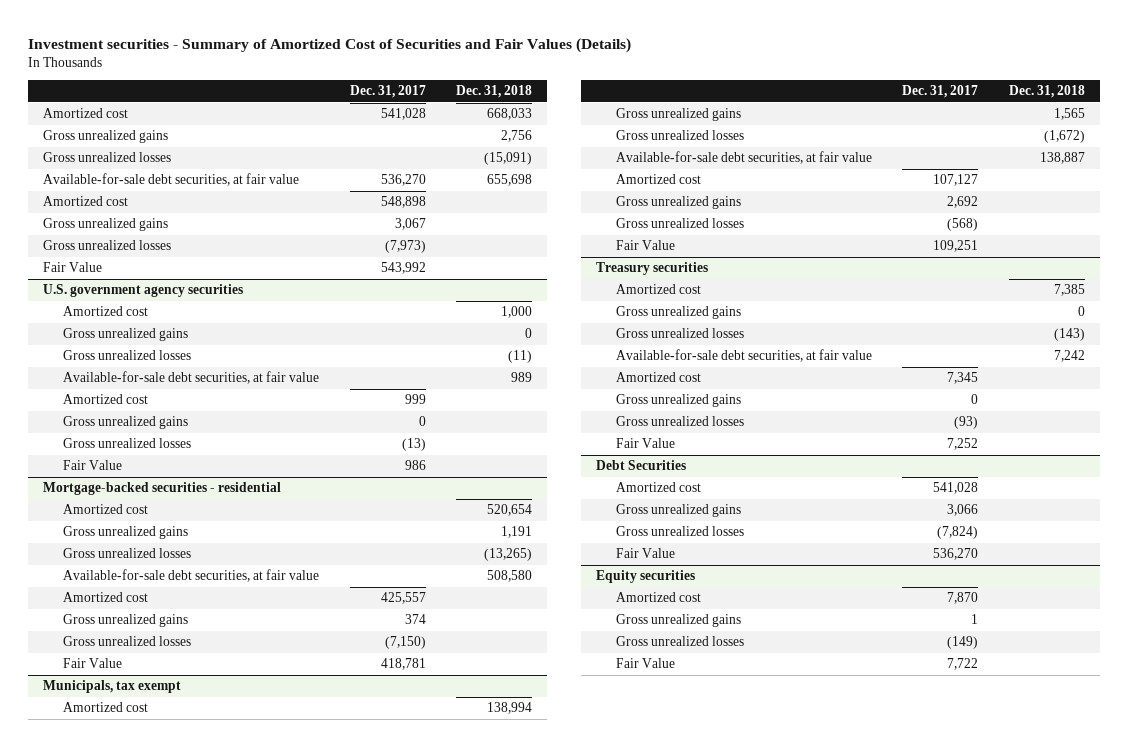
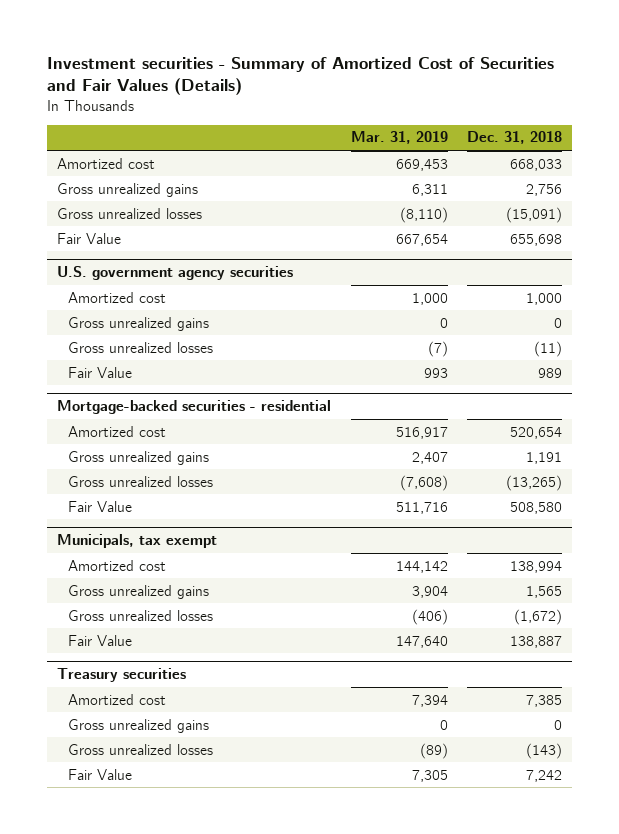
[349,85,426,99] Dec. 31, 2017 -> none
none -> [350,131,448,145] Mar. 31, 2019
[43,196,129,207] Amortized cost -> none
[43,218,169,232] Gross unrealized gains -> none
[43,240,172,251] Gross unrealized losses -> none
[43,262,103,273] Fair Value -> none
[43,173,300,187] Available-for-sale debt securities, at fair value -> [56,232,121,244] Fair Value
[63,394,149,405] Amortized cost -> none
[63,416,189,430] Gross unrealized gains -> none
[63,438,192,449] Gross unrealized losses -> none
[63,460,123,471] Fair Value -> none
[63,371,320,385] Available-for-sale debt securities, at fair value -> [67,366,132,378] Fair Value
[63,592,149,603] Amortized cost -> none
[63,614,189,628] Gross unrealized gains -> none
[63,636,192,647] Gross unrealized losses -> none
[63,658,123,669] Fair Value -> none
[63,569,320,583] Available-for-sale debt securities, at fair value -> [67,500,132,512] Fair Value
[615,174,701,185] Amortized cost -> none
[615,196,741,210] Gross unrealized gains -> none
[615,218,744,229] Gross unrealized losses -> none
[615,240,675,251] Fair Value -> none
[615,151,872,165] Available-for-sale debt securities, at fair value -> [67,634,132,646] Fair Value
[615,372,701,383] Amortized cost -> none
[615,394,741,408] Gross unrealized gains -> none
[615,416,744,427] Gross unrealized losses -> none
[615,438,675,449] Fair Value -> none
[596,460,687,471] Debt Securities -> none
[615,482,701,493] Amortized cost -> none
[615,504,741,518] Gross unrealized gains -> none
[615,526,744,537] Gross unrealized losses -> none
[615,548,675,559] Fair Value -> none
[596,570,696,584] Equity securities -> none
[615,592,701,603] Amortized cost -> none
[615,614,741,628] Gross unrealized gains -> none
[615,636,744,647] Gross unrealized losses -> none
[615,658,675,669] Fair Value -> none
[615,349,872,363] Available-for-sale debt securities, at fair value -> [67,768,132,780] Fair Value

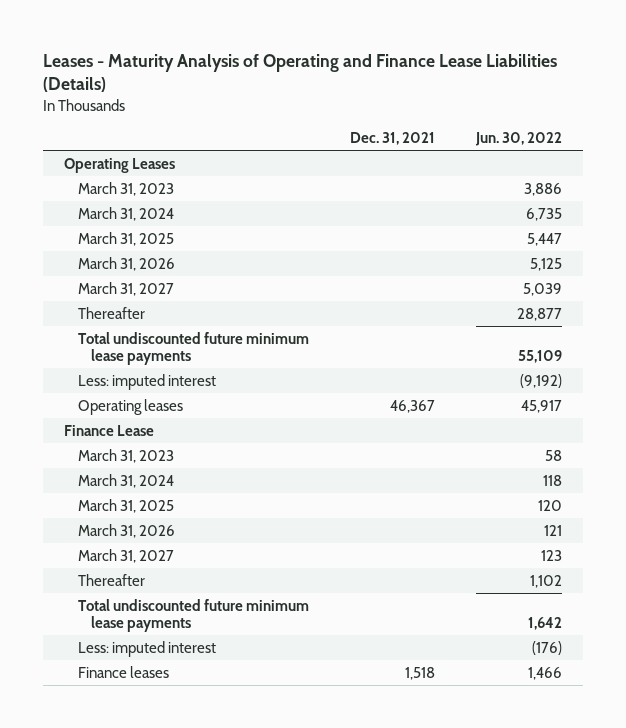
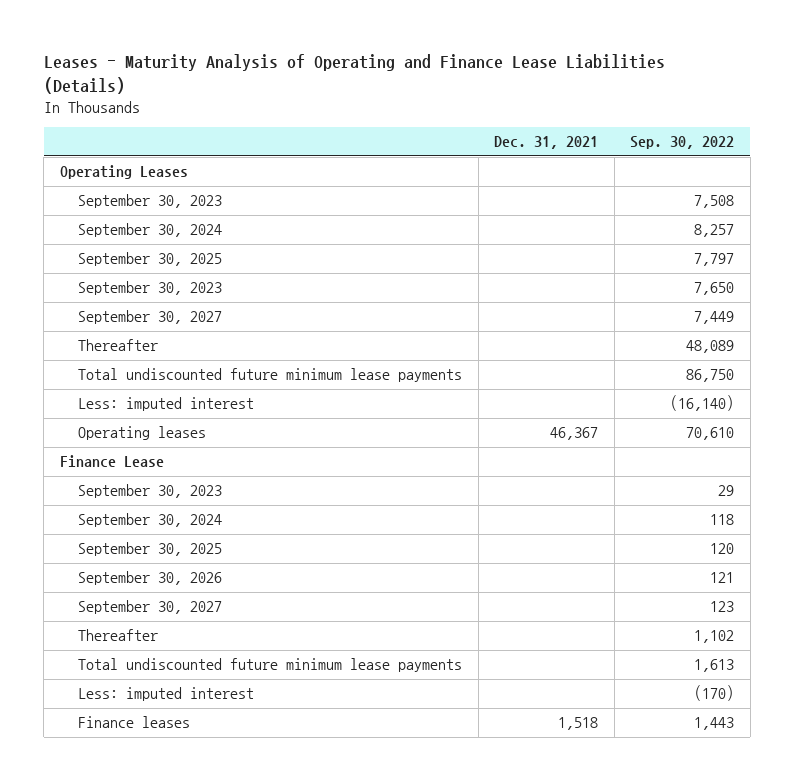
[475,132,563,147] Jun. 30, 2022 -> none
none -> [630,136,735,150] Sep. 30, 2022
[77,181,174,196] March 31, 2023 -> [78,194,223,209] September 30, 2023
[77,206,174,221] March 31, 2024 -> [78,223,223,238] September 30, 2024
[77,231,174,246] March 31, 2025 -> [78,252,223,267] September 30, 2025
[77,256,175,271] March 31, 2026 -> [78,281,223,296] September 30, 2023
[77,281,174,296] March 31, 2027 -> [78,310,223,325] September 30, 2027
[77,448,174,463] March 31, 2023 -> [78,484,223,499] September 30, 2023
[77,473,174,488] March 31, 2024 -> [78,513,223,528] September 30, 2024
[77,498,174,513] March 31, 2025 -> [78,542,223,557] September 30, 2025
[77,523,175,538] March 31, 2026 -> [78,571,223,586] September 30, 2026
[77,548,174,563] March 31, 2027 -> [78,600,223,615] September 30, 2027

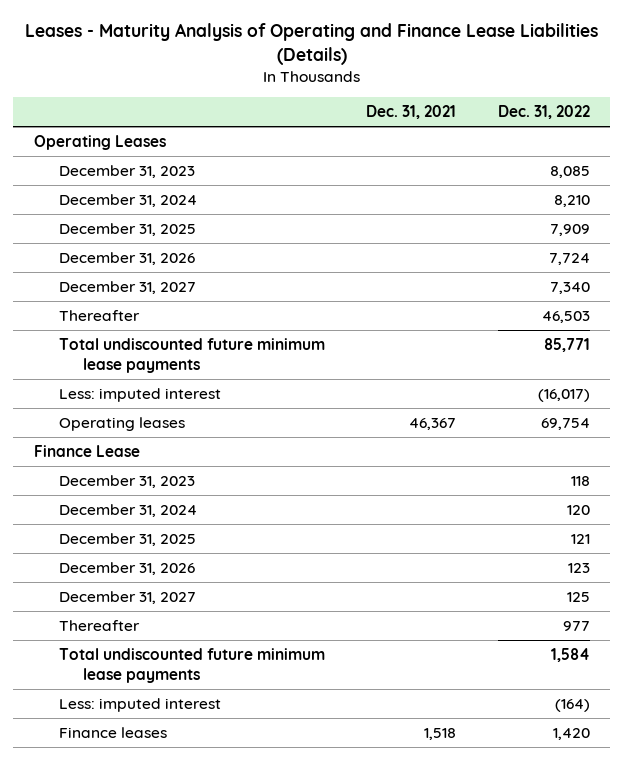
[630,136,735,150] Sep. 30, 2022 -> none
none -> [497,105,590,120] Dec. 31, 2022
[78,194,223,209] September 30, 2023 -> [58,164,195,178] December 31, 2023
[78,223,223,238] September 30, 2024 -> [58,193,197,207] December 31, 2024
[78,252,223,267] September 30, 2025 -> [58,222,196,236] December 31, 2025
[78,281,223,296] September 30, 2023 -> [58,251,195,265] December 31, 2026
[78,310,223,325] September 30, 2027 -> [58,280,196,294] December 31, 2027
[78,484,223,499] September 30, 2023 -> [58,474,195,488] December 31, 2023
[78,513,223,528] September 30, 2024 -> [58,503,197,517] December 31, 2024
[78,542,223,557] September 30, 2025 -> [58,532,196,546] December 31, 2025
[78,571,223,586] September 30, 2026 -> [58,561,195,575] December 31, 2026
[78,600,223,615] September 30, 2027 -> [58,590,196,604] December 31, 2027

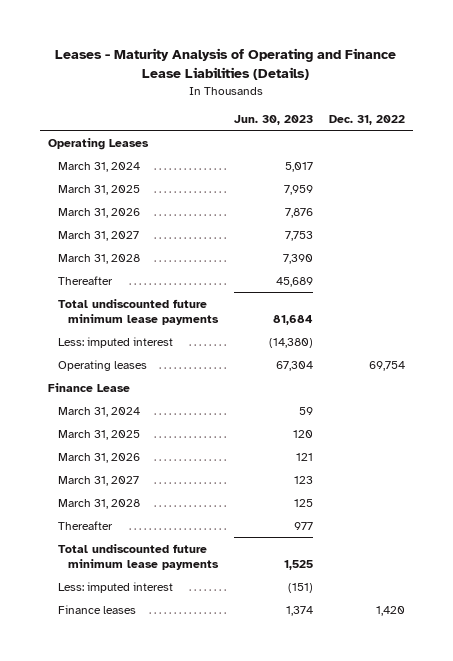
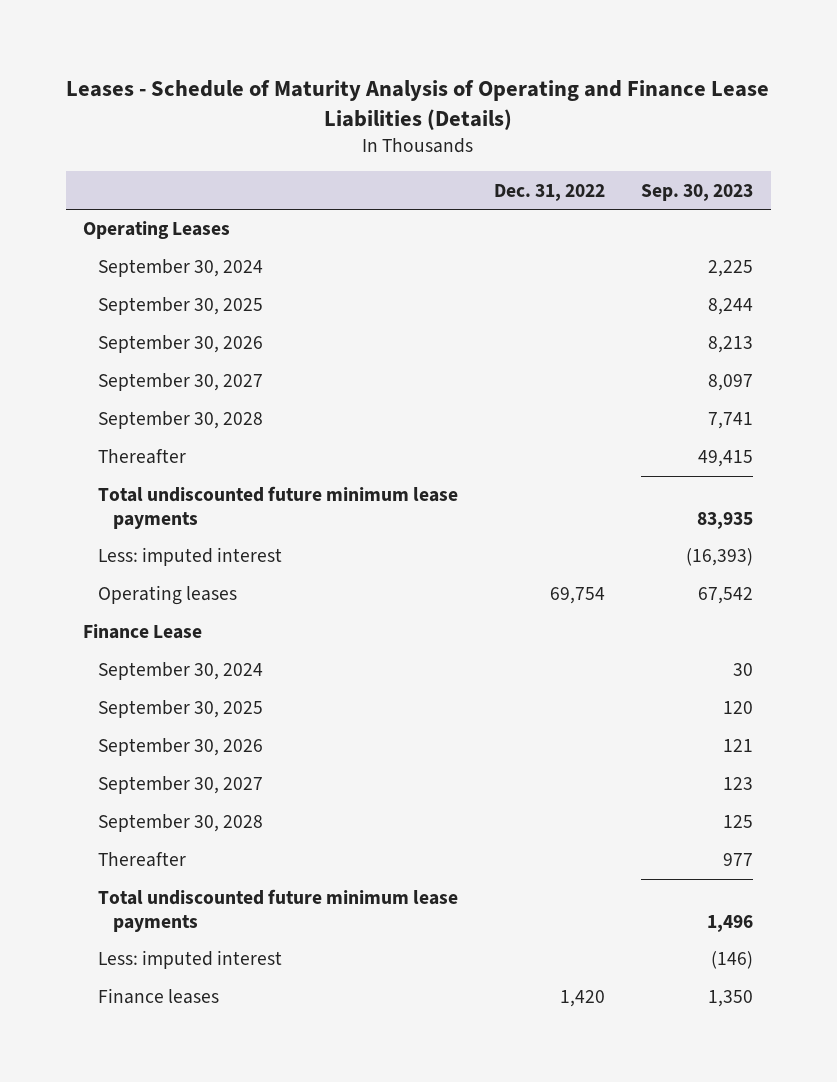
[55,48,397,81] Leases - Maturity Analysis of Operating and Finance Lease Liabilities (Details) -> [66,79,770,130] Leases - Schedule of Maturity Analysis of Operating and Finance Lease Liabilities (Details)
[233,114,313,125] Jun. 30, 2023 -> none
none -> [641,183,754,201] Sep. 30, 2023
[57,161,140,172] March 31, 2024 -> [98,259,264,278] September 30, 2024
[57,184,140,195] March 31, 2025 -> [98,297,264,316] September 30, 2025
[57,207,140,218] March 31, 2026 -> [98,335,264,354] September 30, 2026
[57,230,139,241] March 31, 2027 -> [98,373,264,392] September 30, 2027
[57,253,140,264] March 31, 2028 -> [98,411,264,430] September 30, 2028
[57,406,140,417] March 31, 2024 -> [98,662,264,681] September 30, 2024
[57,429,140,440] March 31, 2025 -> [98,700,264,719] September 30, 2025
[57,452,140,463] March 31, 2026 -> [98,738,264,757] September 30, 2026
[57,475,139,486] March 31, 2027 -> [98,776,264,795] September 30, 2027
[57,498,140,509] March 31, 2028 -> [98,814,264,833] September 30, 2028

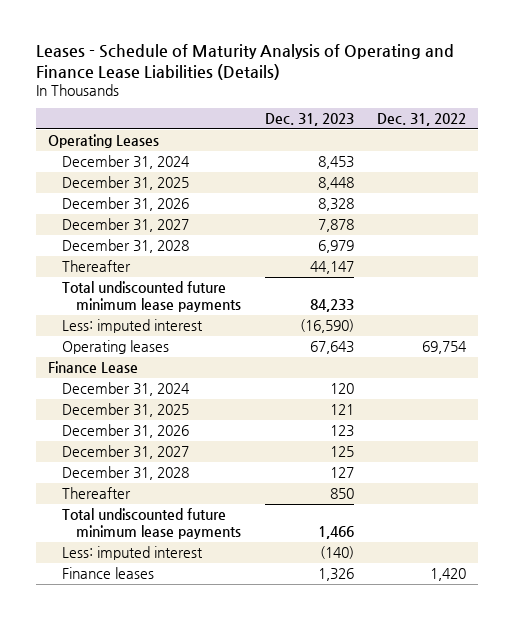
[641,183,754,201] Sep. 30, 2023 -> none
none -> [264,113,354,127] Dec. 31, 2023
[98,259,264,278] September 30, 2024 -> [61,154,190,169] December 31, 2024
[98,297,264,316] September 30, 2025 -> [61,175,189,190] December 31, 2025
[98,335,264,354] September 30, 2026 -> [61,196,189,211] December 31, 2026
[98,373,264,392] September 30, 2027 -> [61,217,189,232] December 31, 2027
[98,411,264,430] September 30, 2028 -> [61,238,189,253] December 31, 2028
[98,662,264,681] September 30, 2024 -> [61,381,190,396] December 31, 2024
[98,700,264,719] September 30, 2025 -> [61,402,189,417] December 31, 2025
[98,738,264,757] September 30, 2026 -> [61,423,189,438] December 31, 2026
[98,776,264,795] September 30, 2027 -> [61,444,189,459] December 31, 2027
[98,814,264,833] September 30, 2028 -> [61,465,189,480] December 31, 2028

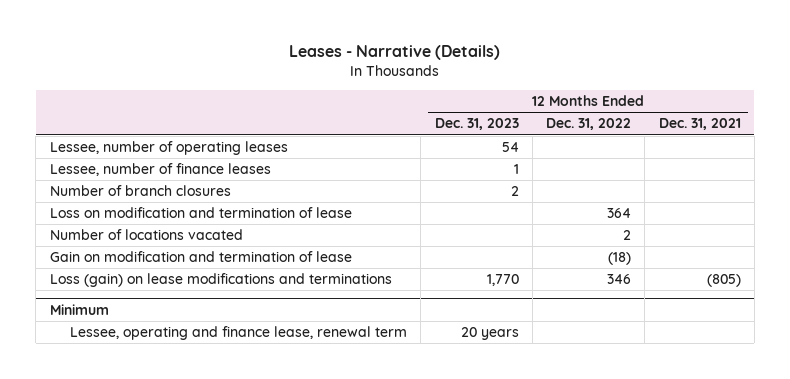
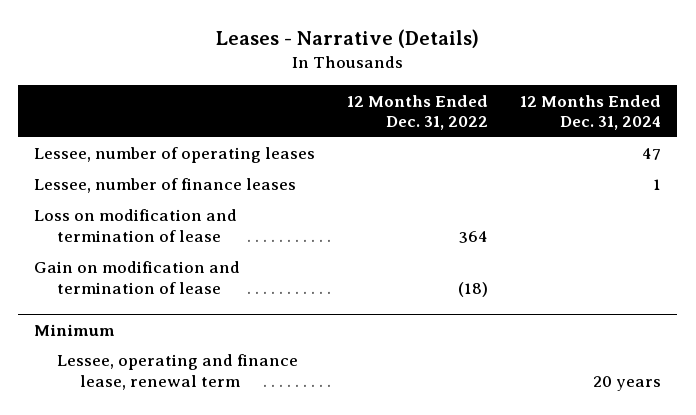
[434,118,519,131] Dec. 31, 2023 -> none
[658,118,741,131] Dec. 31, 2021 -> none
none -> [520,94,662,131] 12 Months Ended Dec. 31, 2024
[49,185,231,197] Number of branch closures -> none
[49,229,243,241] Number of locations vacated -> none
[49,273,392,288] Loss (gain) on lease modifications and terminations -> none

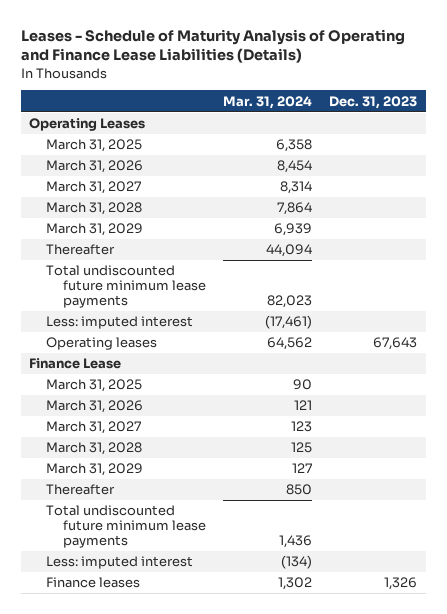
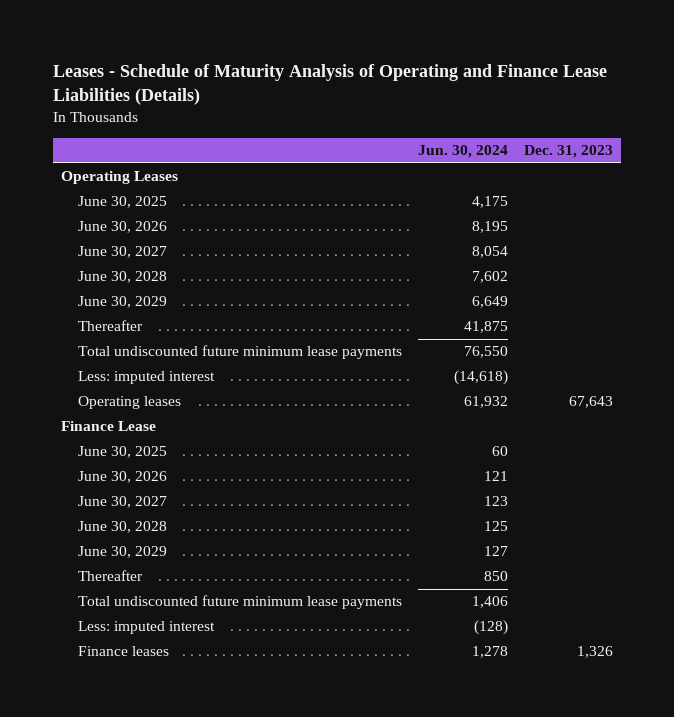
[223,95,313,109] Mar. 31, 2024 -> none
none -> [417,145,508,159] Jun. 30, 2024
[46,139,143,153] March 31, 2025 -> [77,196,167,209] June 30, 2025
[46,160,144,174] March 31, 2026 -> [77,221,167,234] June 30, 2026
[46,181,142,195] March 31, 2027 -> [77,246,167,259] June 30, 2027
[46,202,143,216] March 31, 2028 -> [77,271,167,284] June 30, 2028
[46,223,144,237] March 31, 2029 -> [77,296,167,309] June 30, 2029
[46,379,143,393] March 31, 2025 -> [77,446,167,459] June 30, 2025
[46,400,144,414] March 31, 2026 -> [77,471,167,484] June 30, 2026
[46,421,142,435] March 31, 2027 -> [77,496,167,509] June 30, 2027
[46,442,143,456] March 31, 2028 -> [77,521,167,534] June 30, 2028
[46,463,144,477] March 31, 2029 -> [77,546,167,559] June 30, 2029

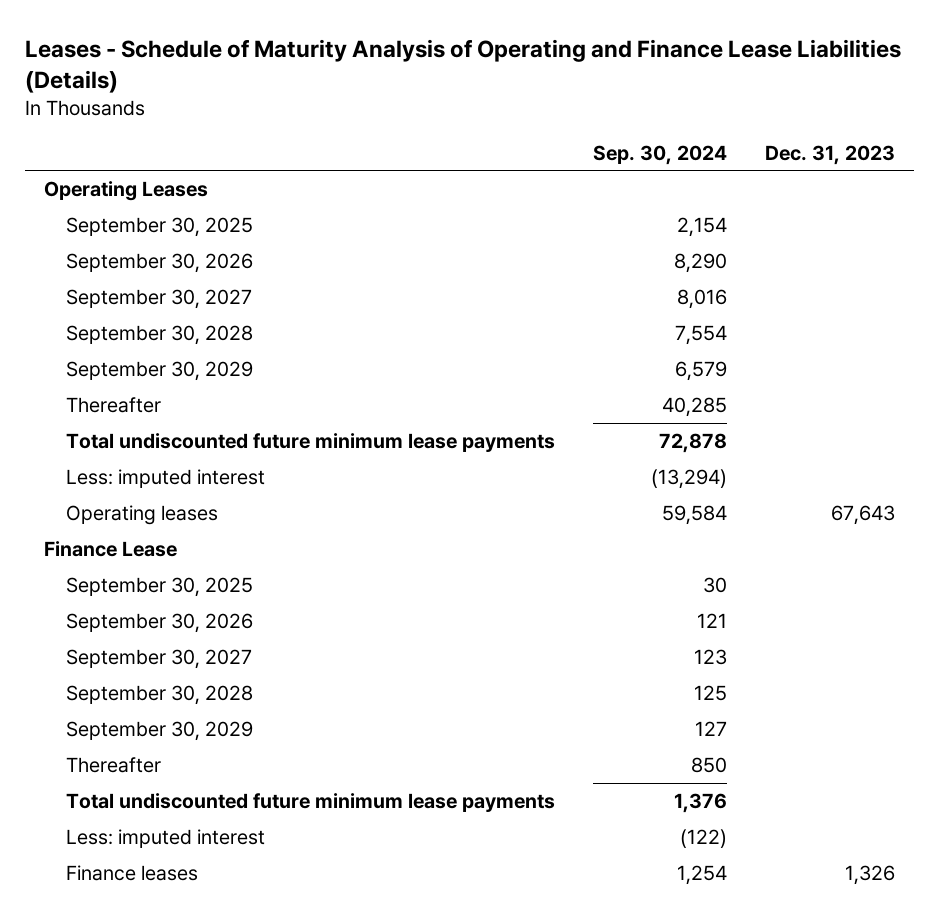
[417,145,508,159] Jun. 30, 2024 -> none
none -> [593,144,728,165] Sep. 30, 2024
[77,196,167,209] June 30, 2025 -> [66,216,254,237] September 30, 2025
[77,221,167,234] June 30, 2026 -> [66,252,254,273] September 30, 2026
[77,246,167,259] June 30, 2027 -> [66,288,253,309] September 30, 2027
[77,271,167,284] June 30, 2028 -> [66,324,254,345] September 30, 2028
[77,296,167,309] June 30, 2029 -> [66,360,254,381] September 30, 2029
[77,446,167,459] June 30, 2025 -> [66,576,254,597] September 30, 2025
[77,471,167,484] June 30, 2026 -> [66,612,254,633] September 30, 2026
[77,496,167,509] June 30, 2027 -> [66,648,253,669] September 30, 2027
[77,521,167,534] June 30, 2028 -> [66,684,254,705] September 30, 2028
[77,546,167,559] June 30, 2029 -> [66,720,254,741] September 30, 2029

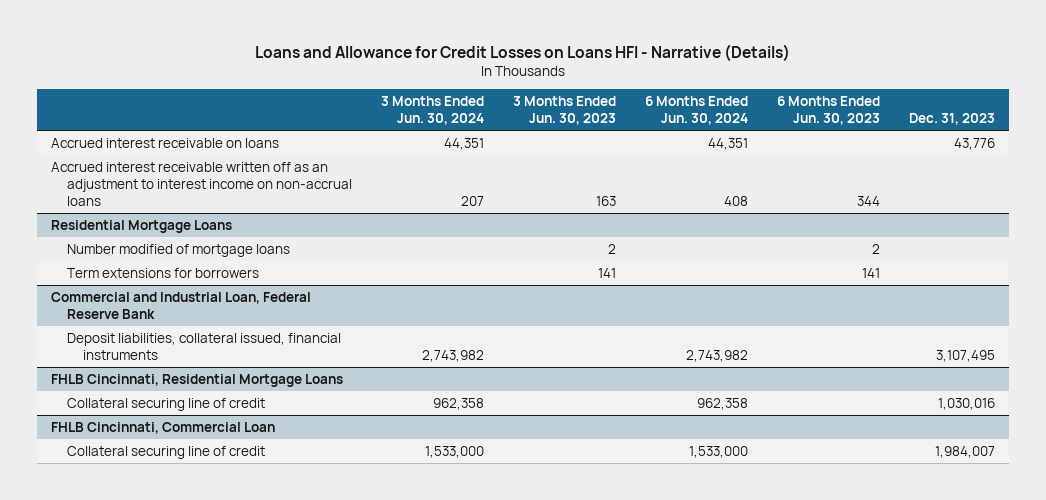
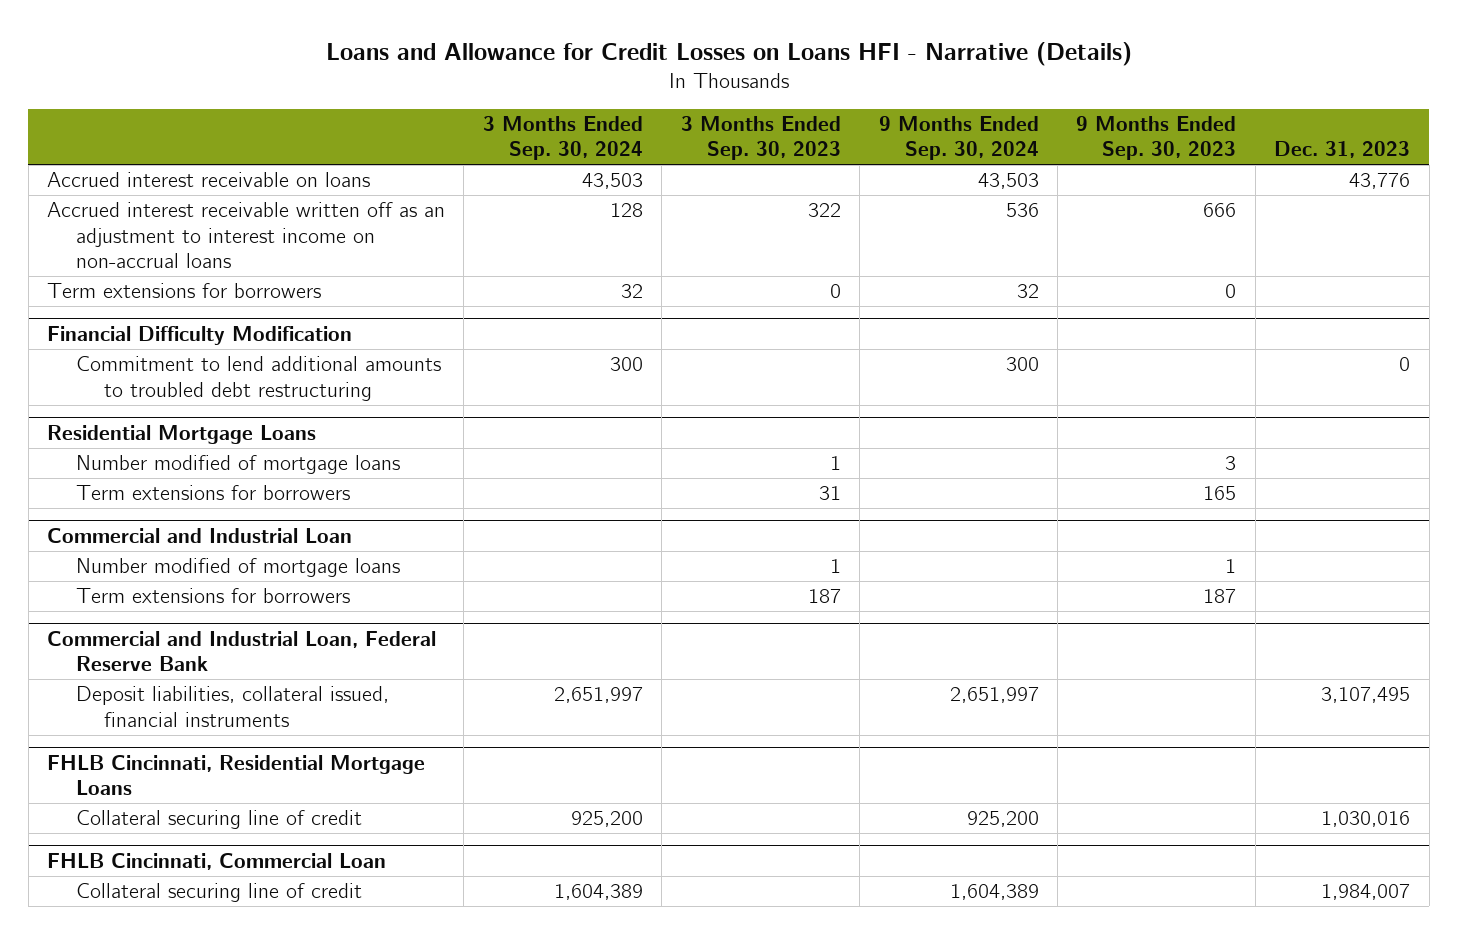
[381,96,485,125] 3 Months Ended Jun. 30, 2024 -> none
[513,96,617,125] 3 Months Ended Jun. 30, 2023 -> none
[645,96,749,125] 6 Months Ended Jun. 30, 2024 -> none
[776,96,880,125] 6 Months Ended Jun. 30, 2023 -> none
none -> [482,116,643,161] 3 Months Ended Sep. 30, 2024
none -> [680,116,841,161] 3 Months Ended Sep. 30, 2023
none -> [878,116,1039,161] 9 Months Ended Sep. 30, 2024
none -> [1076,116,1237,161] 9 Months Ended Sep. 30, 2023
none -> [47,283,322,299] Term extensions for borrowers
none -> [47,325,353,345] Financial Difficulty Modification
none -> [75,356,441,401] Commitment to lend additional amounts to troubled debt restructuring
none -> [47,527,353,543] Commercial and Industrial Loan
none -> [75,558,400,578] Number modified of mortgage loans
none -> [75,588,350,604] Term extensions for borrowers

